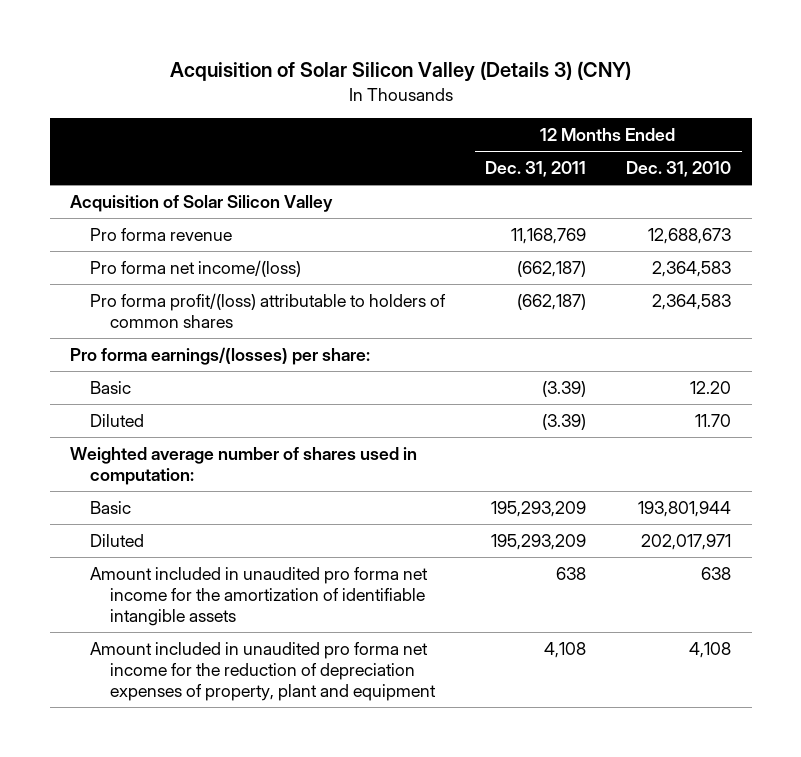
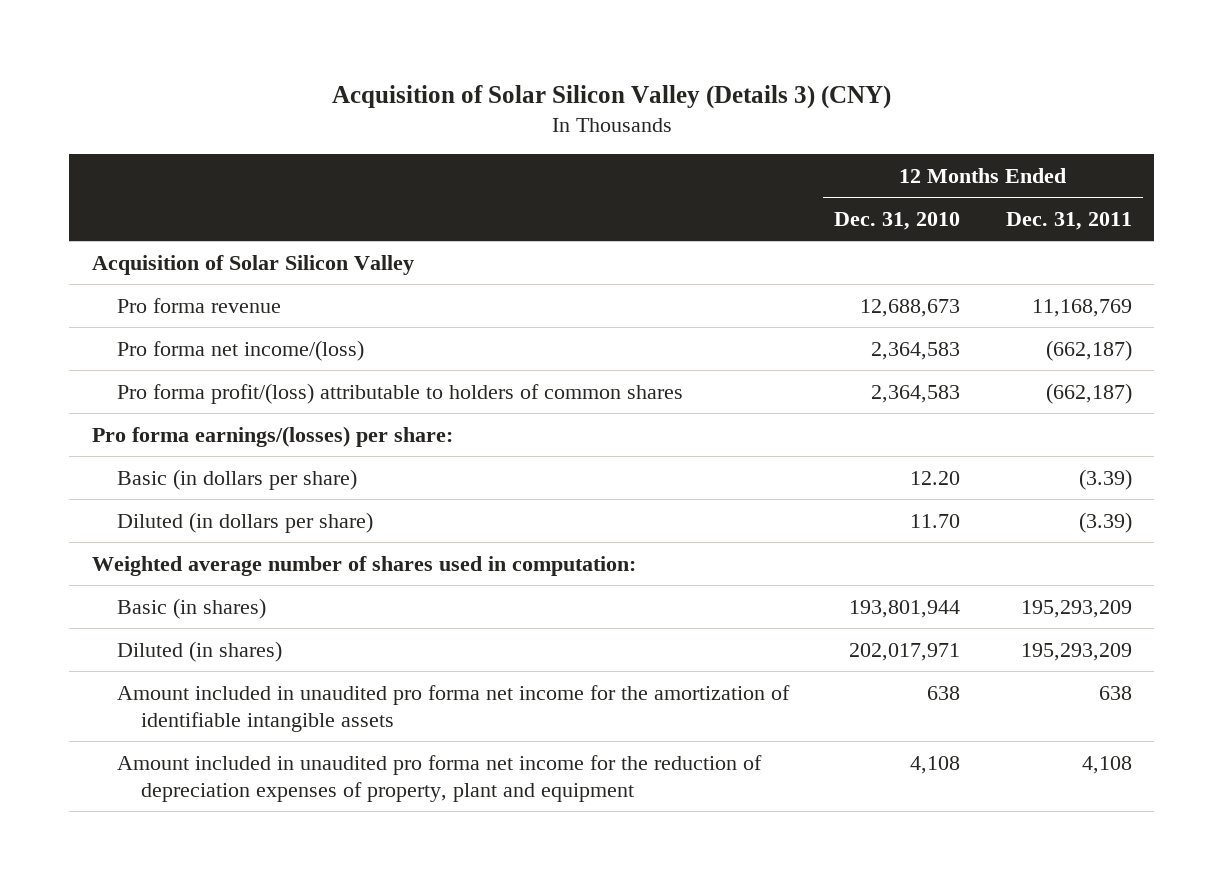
[89,380,131,394] Basic -> [116,468,357,490] Basic (in dollars per share)
[89,413,144,427] Diluted -> [116,511,373,533] Diluted (in dollars per share)
[89,500,131,514] Basic -> [116,597,266,619] Basic (in shares)
[89,533,144,547] Diluted -> [116,640,282,662] Diluted (in shares)

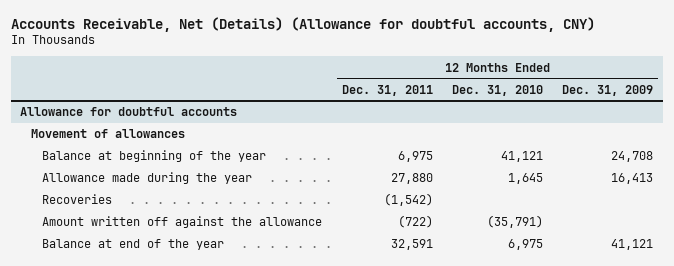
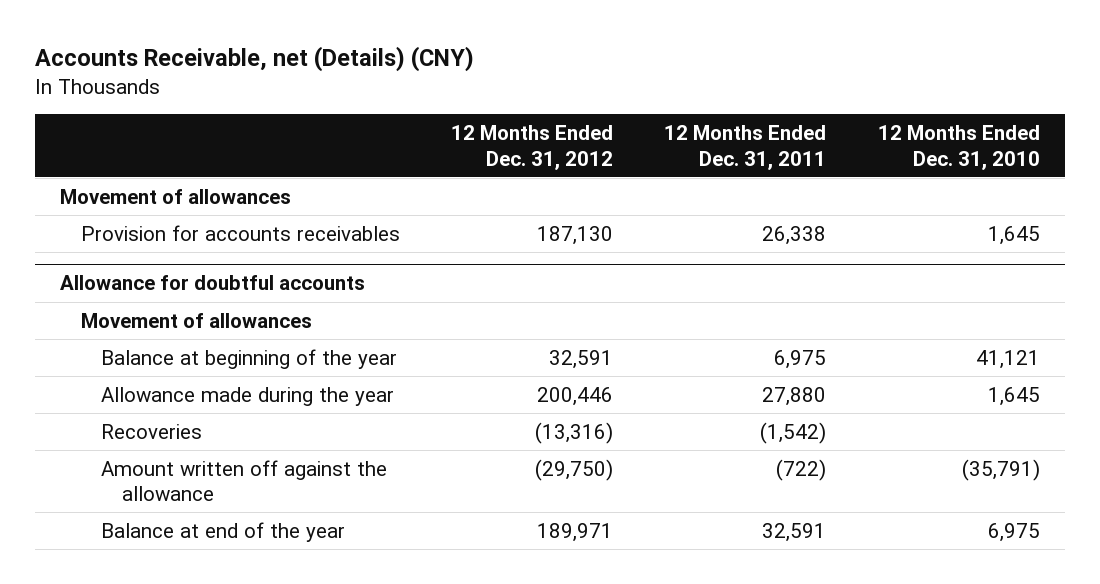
[10,16,595,32] Accounts Receivable, Net (Details) (Allowance for doubtful accounts, CNY) -> [34,46,474,73] Accounts Receivable, net (Details) (CNY)
[562,84,654,96] Dec. 31, 2009 -> none
none -> [451,125,614,170] 12 Months Ended Dec. 31, 2012
none -> [60,188,292,204] Movement of allowances
none -> [80,224,400,241] Provision for accounts receivables

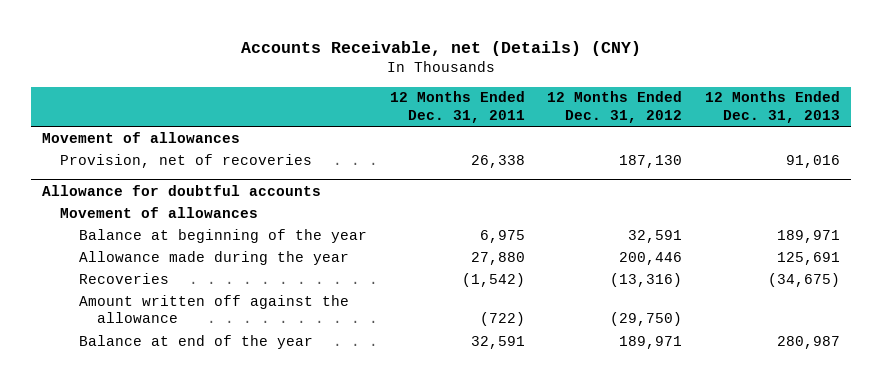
[877,125,1040,170] 12 Months Ended Dec. 31, 2010 -> none
none -> [704,91,840,123] 12 Months Ended Dec. 31, 2013
[80,224,400,241] Provision for accounts receivables -> [60,153,313,168] Provision, net of recoveries

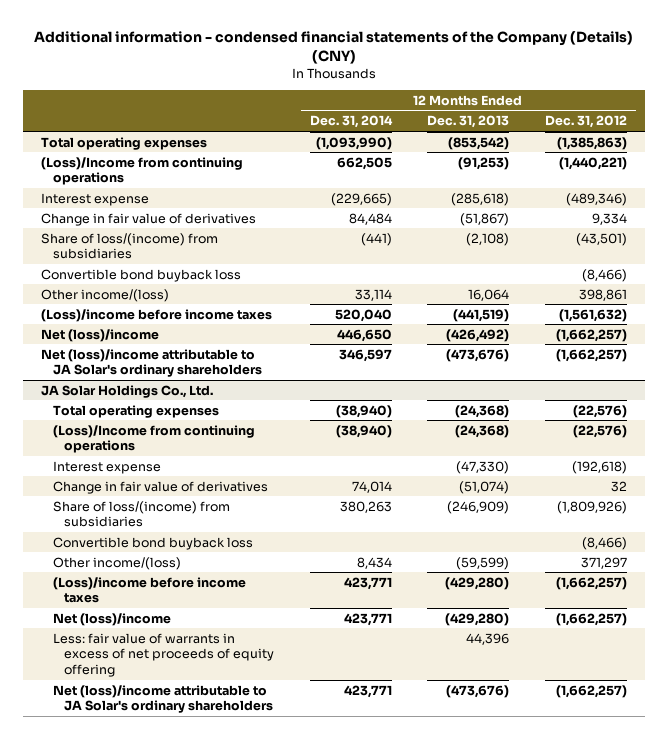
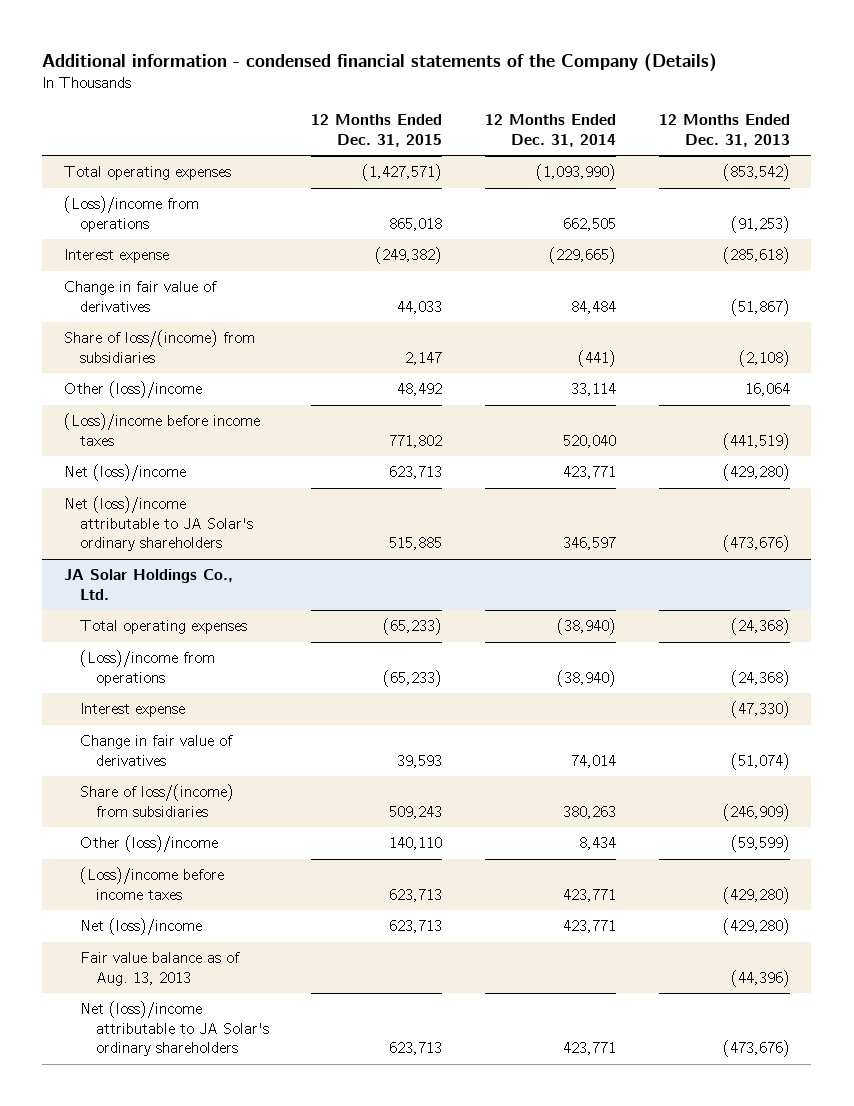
[34,31,634,65] Additional information - condensed financial statements of the Company (Details) (CNY) -> [42,52,718,72] Additional information - condensed financial statements of the Company (Details)
[545,115,628,129] Dec. 31, 2012 -> none
none -> [311,114,443,148] 12 Months Ended Dec. 31, 2015
[41,156,244,186] (Loss)/Income from continuing operations -> [63,196,199,232] (Loss)/income from operations
[41,268,242,282] Convertible bond buyback loss -> none
[41,288,170,302] Other income/(loss) -> [63,381,202,399] Other (loss)/income
[336,328,392,342] 446,650 -> [563,466,617,480] 423,771
[446,328,510,342] (426,492) -> [722,464,790,482] (429,280)
[52,424,255,454] (Loss)/Income from continuing operations -> [79,650,215,686] (Loss)/income from operations
[52,536,253,550] Convertible bond buyback loss -> none
[52,556,181,570] Other income/(loss) -> [79,835,218,853] Other (loss)/income
[52,632,274,678] Less: fair value of warrants in excess of net proceeds of equity offering -> none
none -> [79,952,240,986] Fair value balance as of Aug. 13, 2013

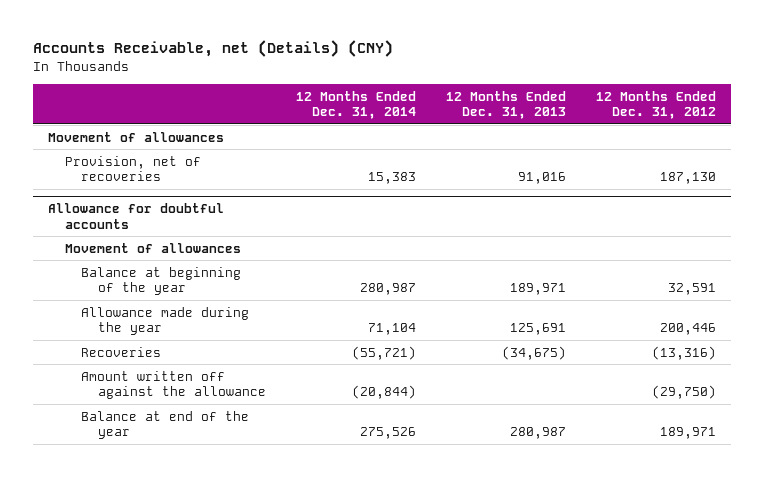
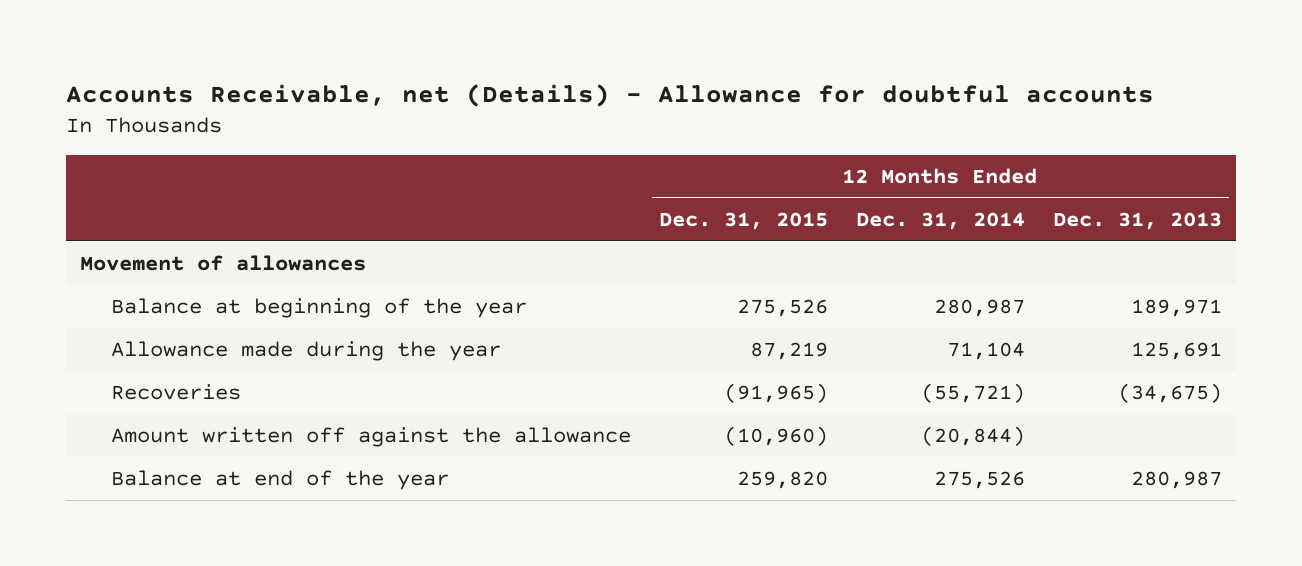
[32,40,393,58] Accounts Receivable, net (Details) (CNY) -> [66,83,1155,107] Accounts Receivable, net (Details) - Allowance for doubtful accounts
[595,90,716,119] 12 Months Ended Dec. 31, 2012 -> none
none -> [658,211,828,230] Dec. 31, 2015
[64,155,201,182] Provision, net of recoveries -> none
[47,203,224,229] Allowance for doubtful accounts -> none
[64,242,241,253] Movement of allowances -> none

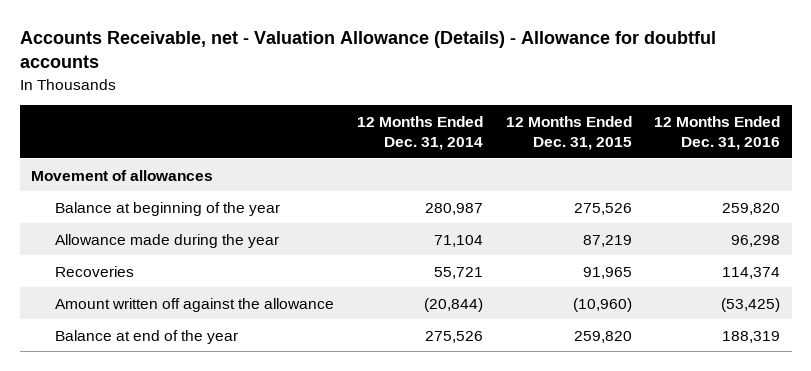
[66,83,1155,107] Accounts Receivable, net (Details) - Allowance for doubtful accounts -> [19,30,716,69] Accounts Receivable, net - Valuation Allowance (Details) - Allowance for doubtful accounts
[1052,211,1222,230] Dec. 31, 2013 -> none
none -> [654,115,781,151] 12 Months Ended Dec. 31, 2016
[723,383,828,404] (91,965) -> [582,266,632,279] 91,965
[920,383,1025,404] (55,721) -> [433,266,483,279] 55,721

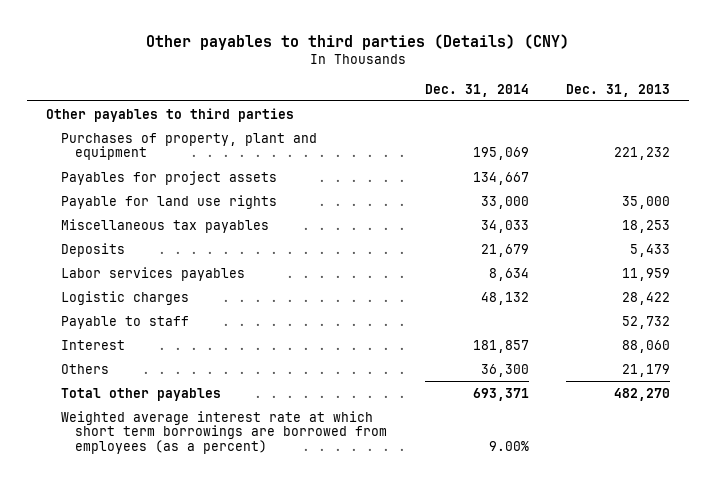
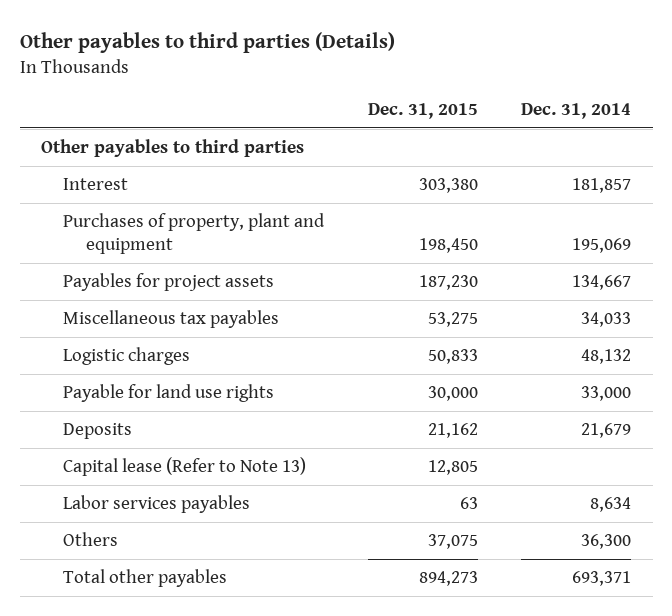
[146,33,570,50] Other payables to third parties (Details) (CNY) -> [19,32,395,54] Other payables to third parties (Details)
[566,83,671,97] Dec. 31, 2013 -> none
none -> [367,103,478,120] Dec. 31, 2015
[60,339,125,350] Interest -> [63,178,129,191] Interest
[60,290,189,305] Logistic charges -> [63,347,191,366] Logistic charges
[60,194,277,209] Payable for land use rights -> [63,384,275,403] Payable for land use rights
none -> [63,457,307,477] Capital lease (Refer to Note 13)
[60,315,189,329] Payable to staff -> none
[60,410,388,455] Weighted average interest rate at which short term borrowings are borrowed from employees (as a percent) -> none

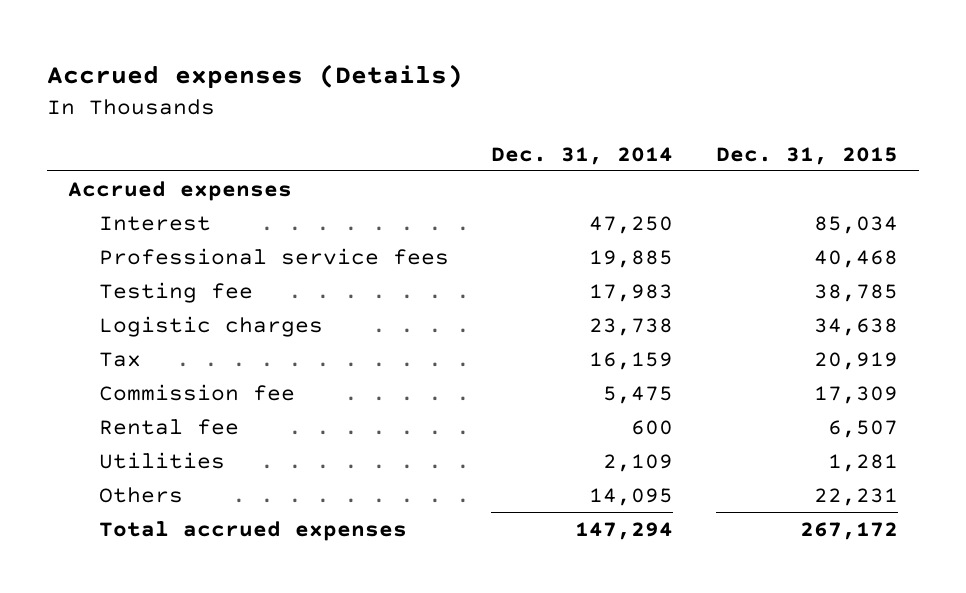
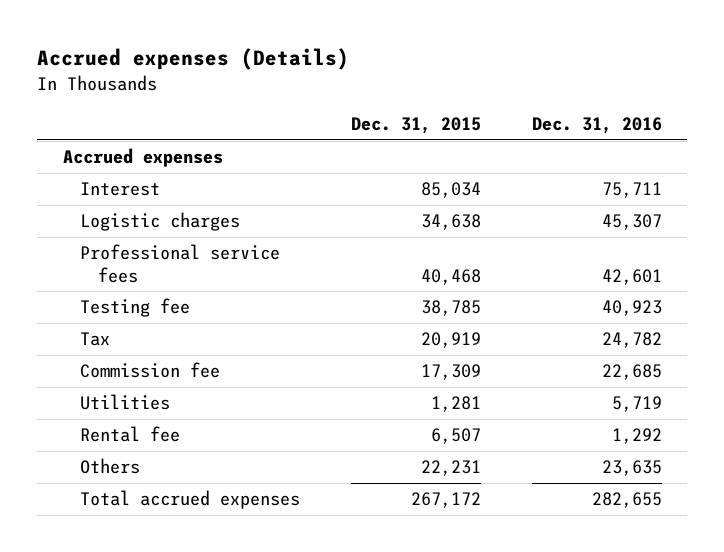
[491,146,674,165] Dec. 31, 2014 -> none
none -> [531,116,662,134] Dec. 31, 2016
[98,315,323,337] Logistic charges -> [80,212,241,232] Logistic charges
[98,418,239,435] Rental fee -> [80,426,181,443] Rental fee

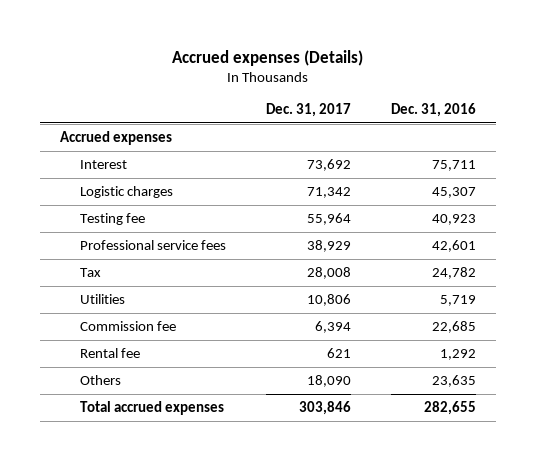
[350,116,481,134] Dec. 31, 2015 -> none
none -> [266,103,352,118] Dec. 31, 2017
[80,244,281,283] Professional service fees -> [80,239,227,250] Professional service fees
[80,362,221,379] Commission fee -> [80,320,177,331] Commission fee

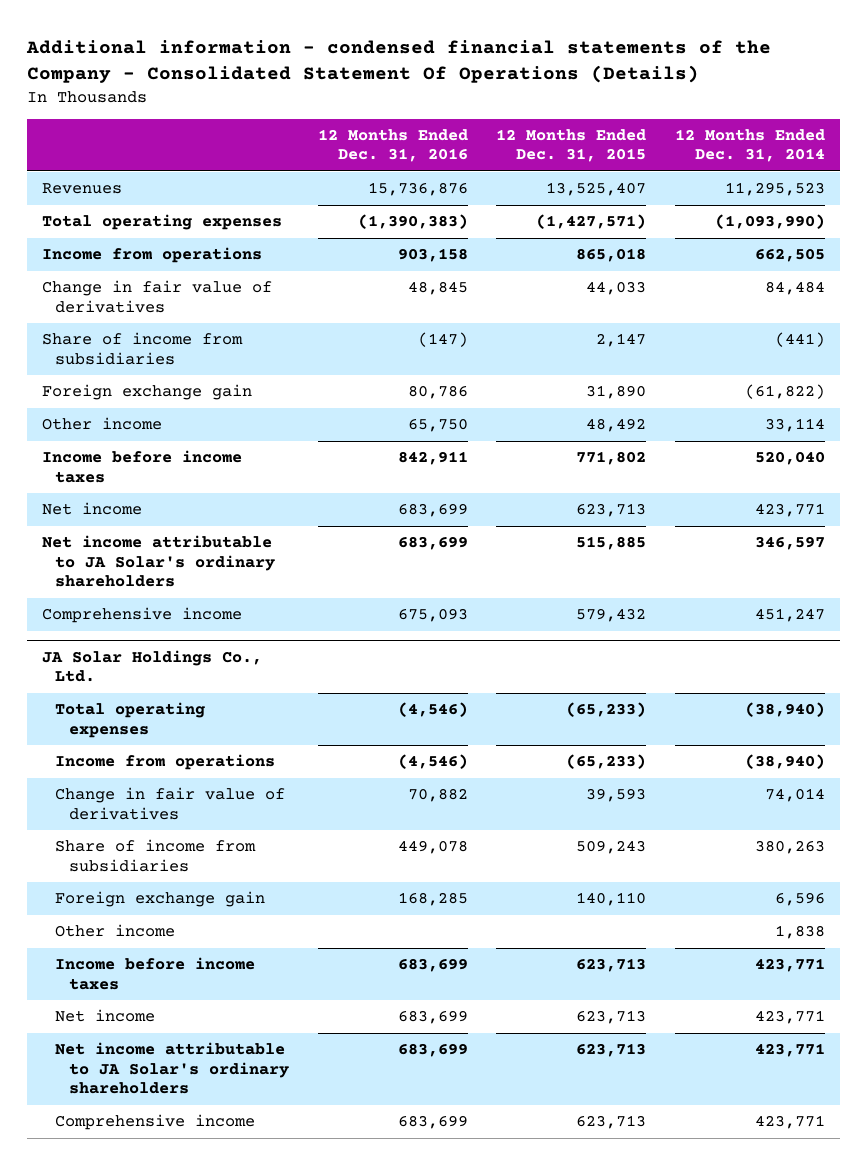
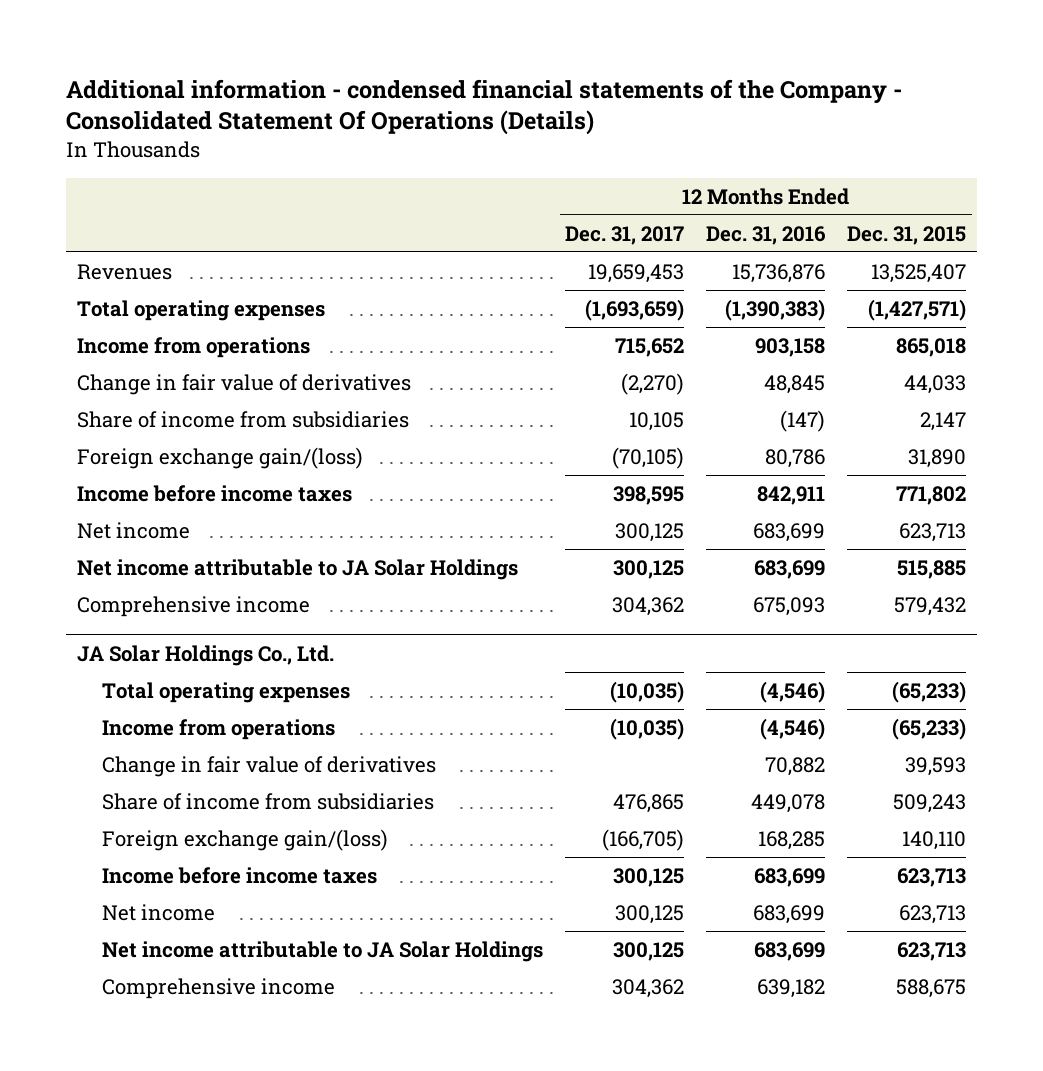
[675,128,826,163] 12 Months Ended Dec. 31, 2014 -> none
none -> [565,225,685,245] Dec. 31, 2017
[41,417,162,431] Other income -> none
[41,384,252,401] Foreign exchange gain -> [76,446,363,469] Foreign exchange gain/(loss)
[41,535,276,588] Net income attributable to JA Solar's ordinary shareholders -> [76,558,518,580] Net income attributable to JA Solar Holdings
[55,924,176,938] Other income -> none
[55,891,266,908] Foreign exchange gain -> [102,828,389,851] Foreign exchange gain/(loss)
[55,1042,289,1095] Net income attributable to JA Solar's ordinary shareholders -> [102,940,544,962] Net income attributable to JA Solar Holdings
[397,1115,468,1130] 683,699 -> [757,978,826,998] 639,182
[576,1115,647,1130] 623,713 -> [896,978,967,998] 588,675

